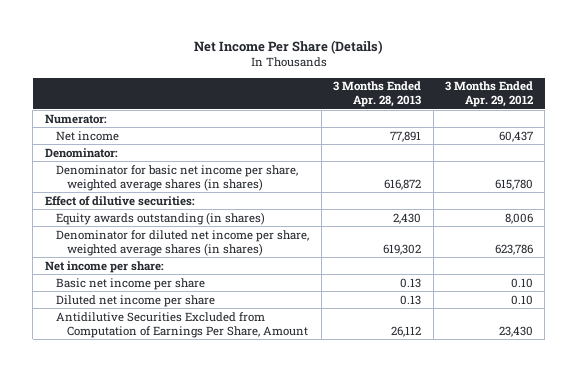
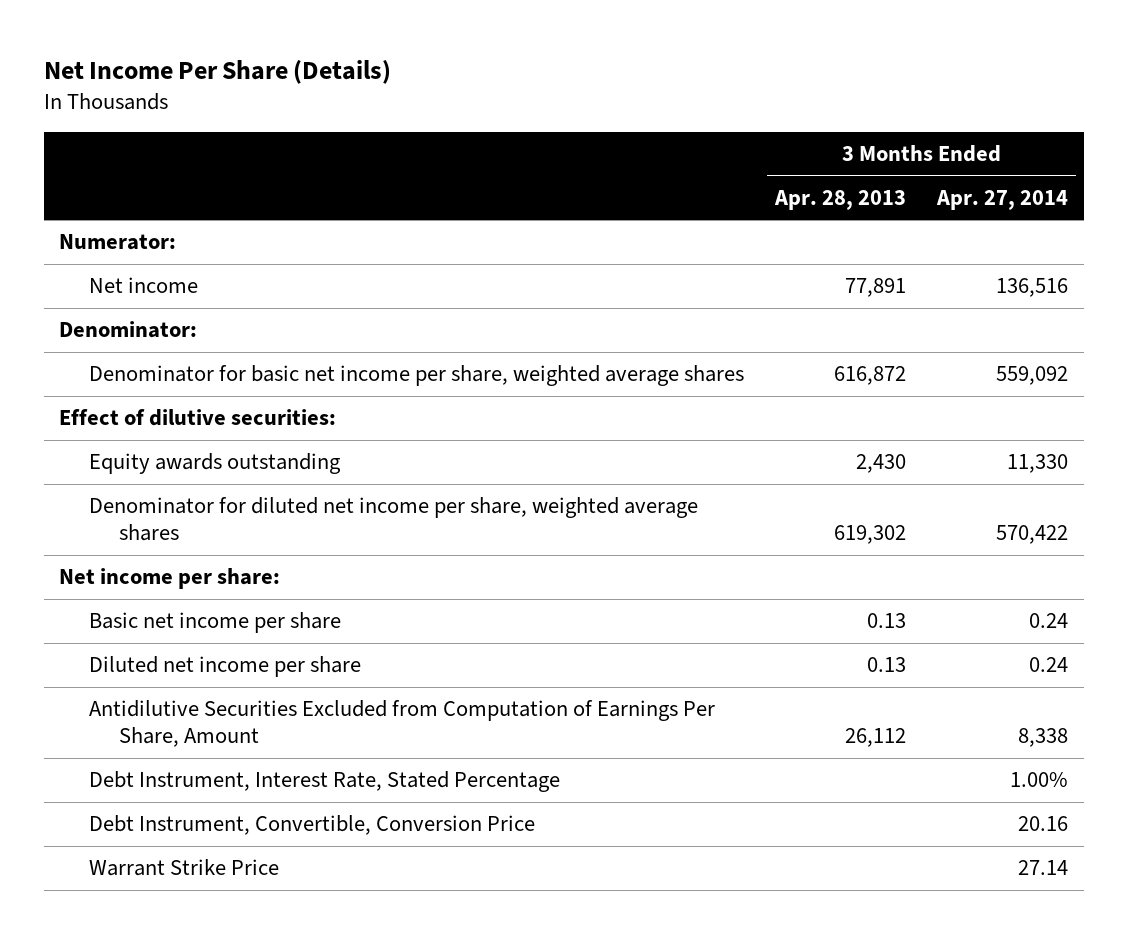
[445,81,534,108] 3 Months Ended Apr. 29, 2012 -> none
none -> [936,189,1069,210] Apr. 27, 2014
[56,164,299,191] Denominator for basic net income per share, weighted average shares (in shares) -> [89,365,745,387] Denominator for basic net income per share, weighted average shares
[56,211,266,225] Equity awards outstanding (in shares) -> [89,453,342,475] Equity awards outstanding
[56,229,310,256] Denominator for diluted net income per share, weighted average shares (in shares) -> [89,497,699,542] Denominator for diluted net income per share, weighted average shares
none -> [89,771,561,793] Debt Instrument, Interest Rate, Stated Percentage
none -> [89,815,536,836] Debt Instrument, Convertible, Conversion Price
none -> [89,859,280,877] Warrant Strike Price

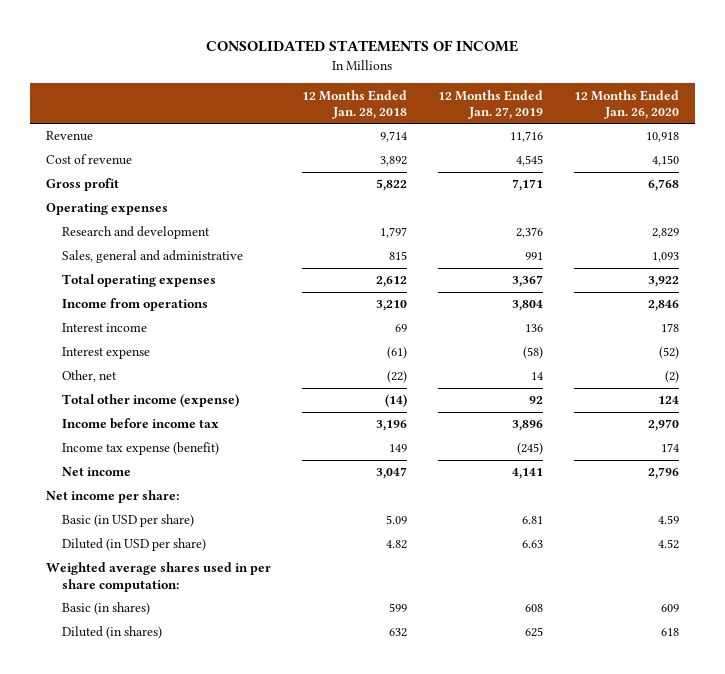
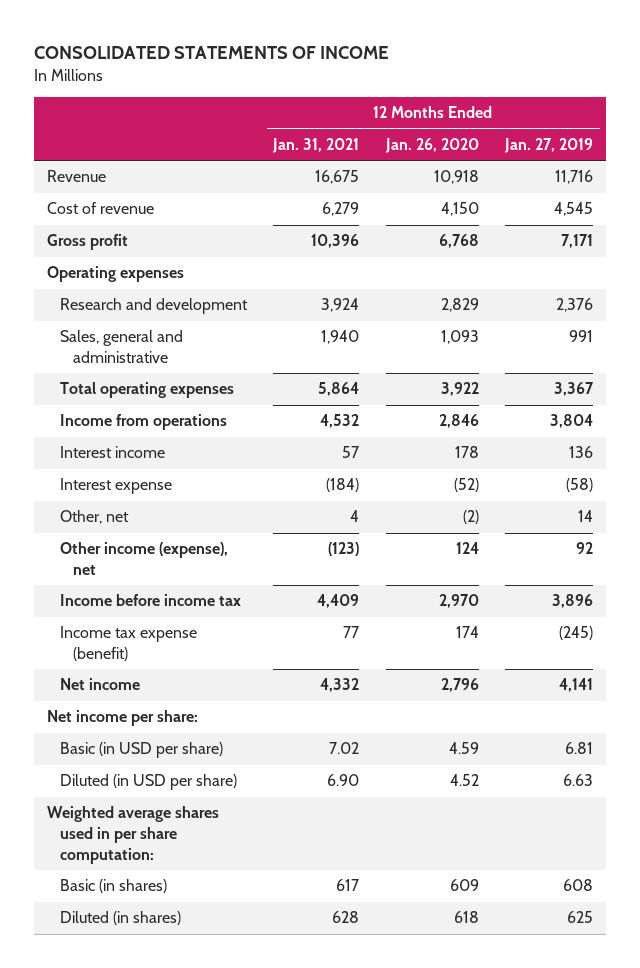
[301,89,407,119] 12 Months Ended Jan. 28, 2018 -> none
none -> [272,137,360,153] Jan. 31, 2021
[61,394,239,408] Total other income (expense) -> [59,542,228,576] Other income (expense), net

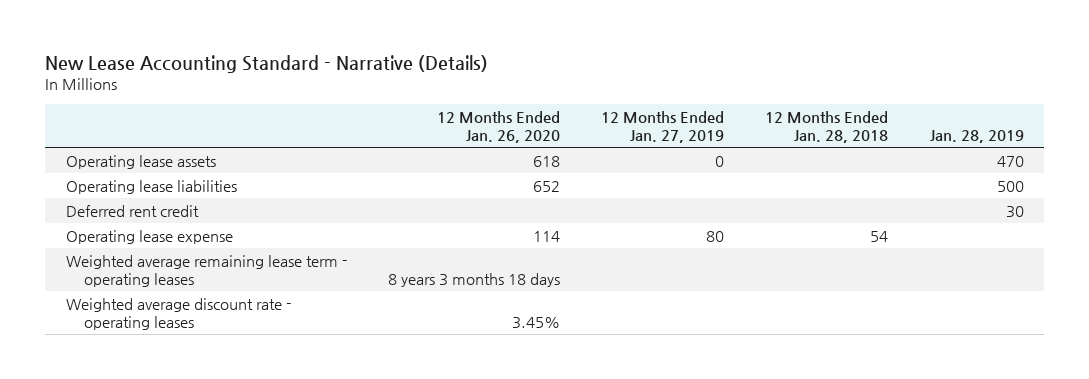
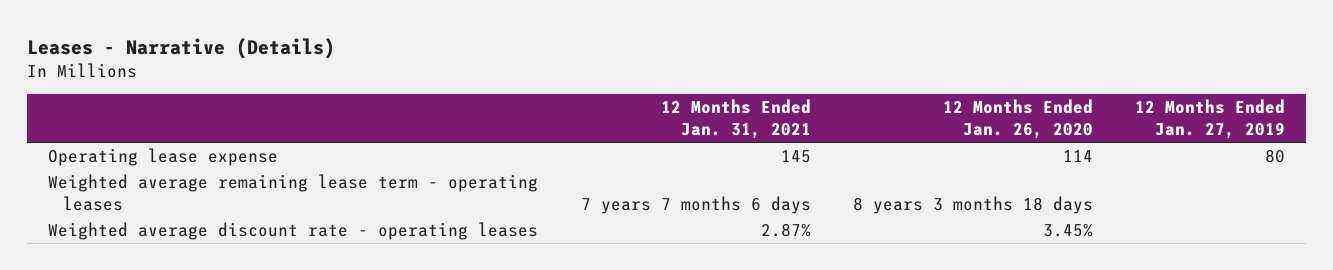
[45,54,489,73] New Lease Accounting Standard - Narrative (Details) -> [27,37,336,59] Leases - Narrative (Details)
[765,110,889,144] 12 Months Ended Jan. 28, 2018 -> none
[929,130,1024,144] Jan. 28, 2019 -> none
none -> [660,99,811,139] 12 Months Ended Jan. 31, 2021
[65,154,216,169] Operating lease assets -> none
[65,179,237,194] Operating lease liabilities -> none
[65,204,199,217] Deferred rent credit -> none

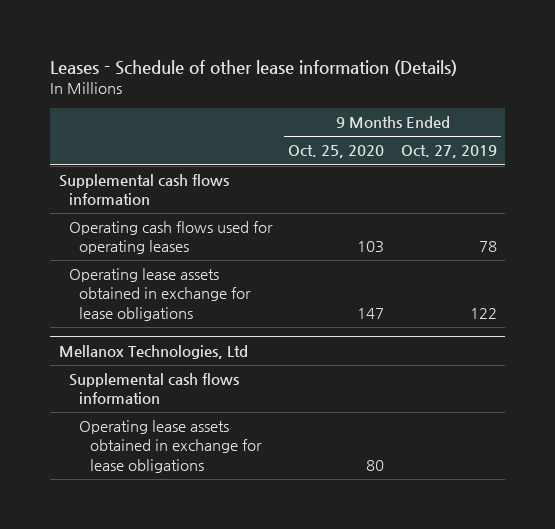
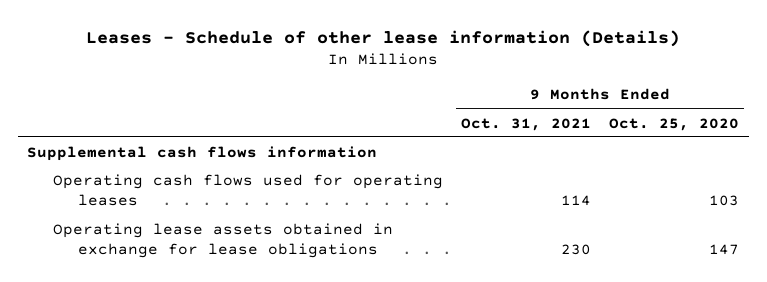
[400,145,497,159] Oct. 27, 2019 -> none
none -> [461,117,592,131] Oct. 31, 2021
[58,344,248,359] Mellanox Technologies, Ltd -> none
[69,373,240,405] Supplemental cash flows information -> none
[79,420,262,473] Operating lease assets obtained in exchange for lease obligations -> none

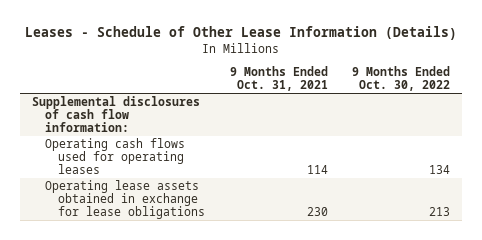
[86,29,681,47] Leases - Schedule of other lease information (Details) -> [24,26,457,41] Leases - Schedule of Other Lease Information (Details)
[609,117,740,131] Oct. 25, 2020 -> none
none -> [352,65,451,92] 9 Months Ended Oct. 30, 2022
[27,145,378,161] Supplemental cash flows information -> [31,96,200,133] Supplemental disclosures of cash flow information:

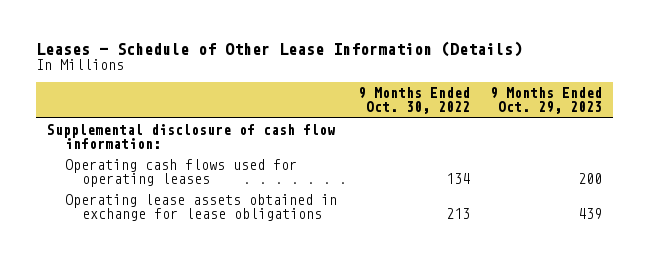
[229,65,328,92] 9 Months Ended Oct. 31, 2021 -> none
none -> [490,87,603,115] 9 Months Ended Oct. 29, 2023
[31,96,200,133] Supplemental disclosures of cash flow information: -> [46,123,335,150] Supplemental disclosure of cash flow information:

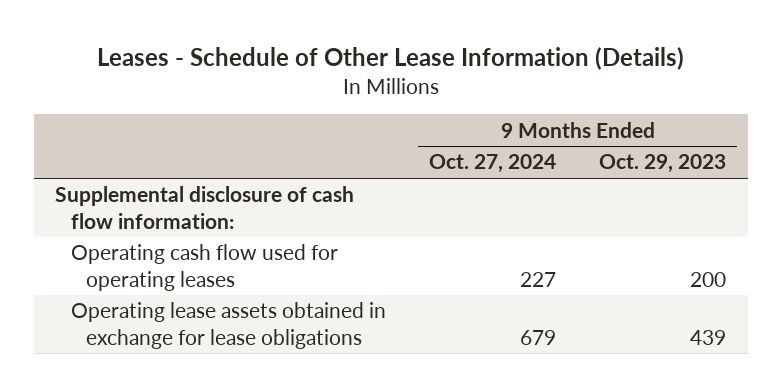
[357,87,470,115] 9 Months Ended Oct. 30, 2022 -> none
none -> [428,154,556,174] Oct. 27, 2024
[64,158,297,188] Operating cash flows used for operating leases -> [70,244,338,291] Operating cash flow used for operating leases

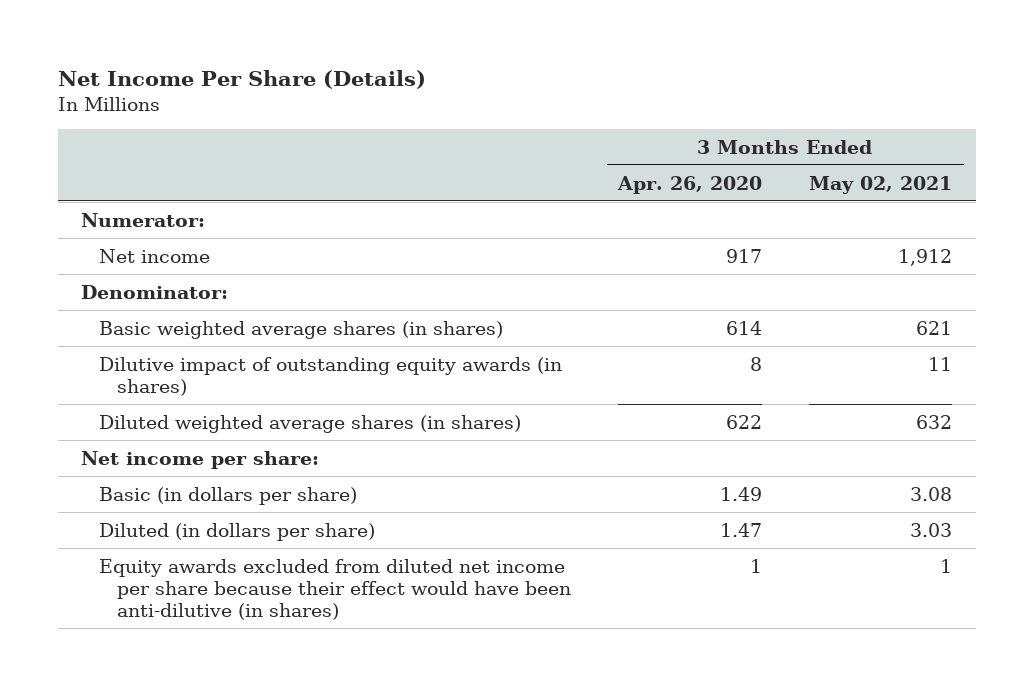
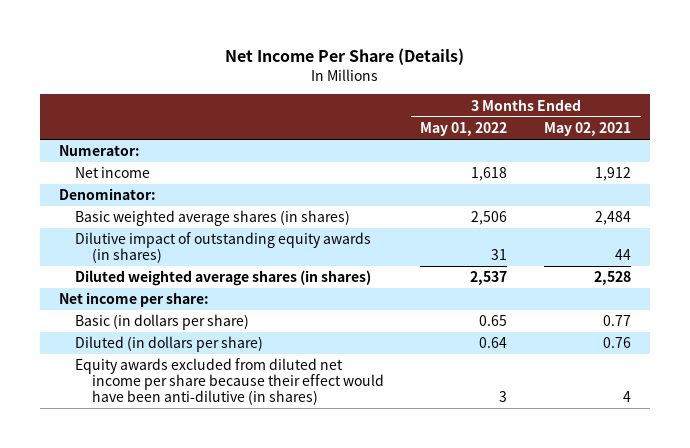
[617,175,763,194] Apr. 26, 2020 -> none
none -> [420,121,508,136] May 01, 2022
[916,320,953,335] 621 -> [595,211,632,226] 2,484
[928,356,953,371] 11 -> [615,249,632,261] 44
[916,414,953,429] 632 -> [594,271,632,286] 2,528
[910,486,953,501] 3.08 -> [603,315,632,327] 0.77
[910,522,953,537] 3.03 -> [603,337,632,349] 0.76
[940,558,953,573] 1 -> [623,391,632,403] 4

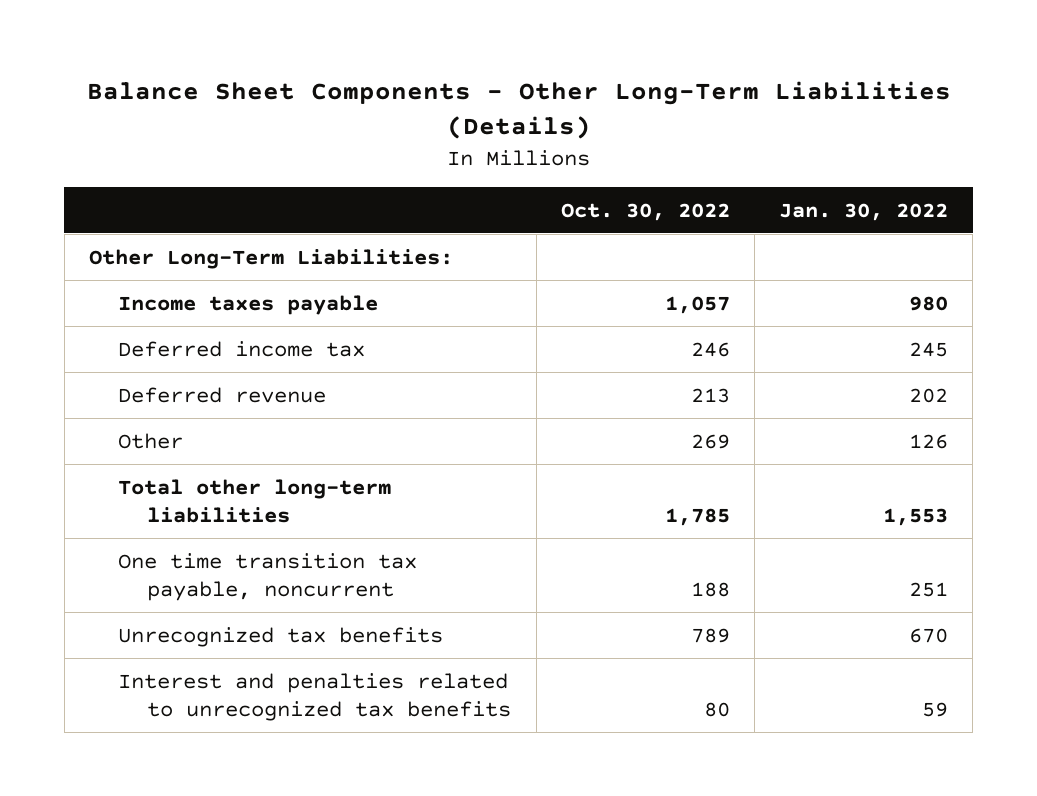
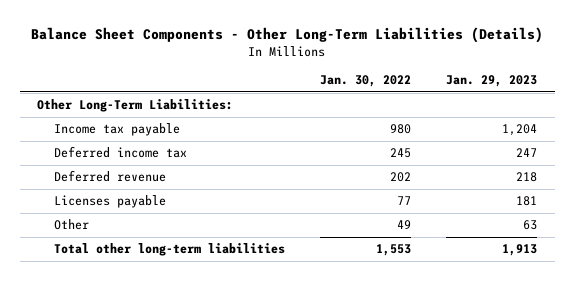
[560,202,730,221] Oct. 30, 2022 -> none
none -> [446,75,538,88] Jan. 29, 2023
[118,294,379,315] Income taxes payable -> [54,123,181,137] Income tax payable
none -> [54,195,167,209] Licenses payable
[909,433,949,449] 126 -> [397,220,412,230] 49
[118,552,418,601] One time transition tax payable, noncurrent -> none
[118,626,444,647] Unrecognized tax benefits -> none
[118,672,512,721] Interest and penalties related to unrecognized tax benefits -> none

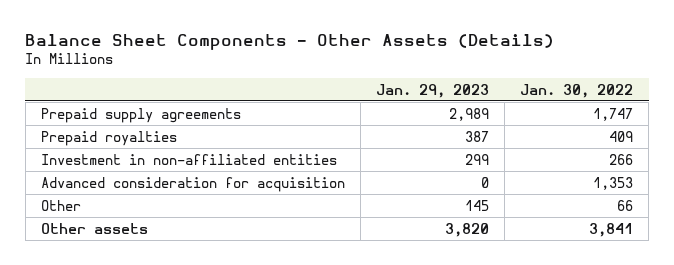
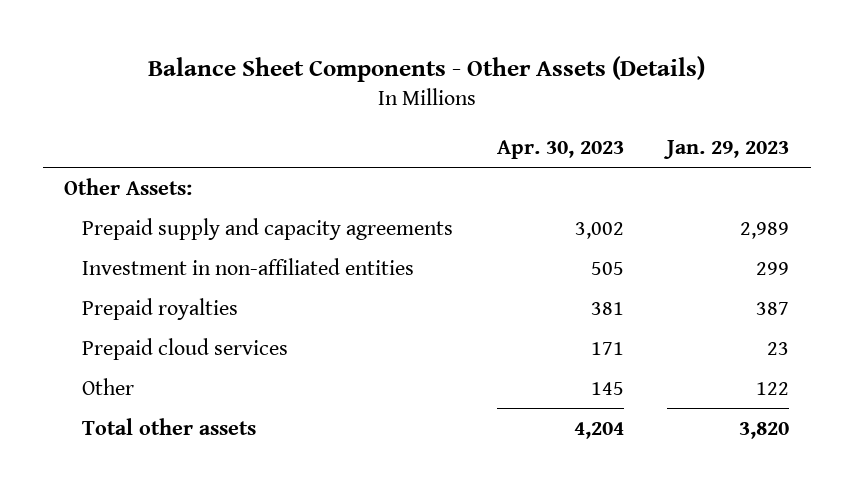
[520,83,634,98] Jan. 30, 2022 -> none
none -> [496,139,624,159] Apr. 30, 2023
none -> [64,177,193,195] Other Assets:
[40,107,241,123] Prepaid supply agreements -> [81,217,453,240] Prepaid supply and capacity agreements
[40,176,345,192] Advanced consideration for acquisition -> none
[40,130,177,146] Prepaid royalties -> [81,297,238,320] Prepaid royalties
none -> [81,337,288,360] Prepaid cloud services
[464,199,489,211] 145 -> [756,381,790,395] 122
[40,222,148,234] Other assets -> [81,417,256,435] Total other assets

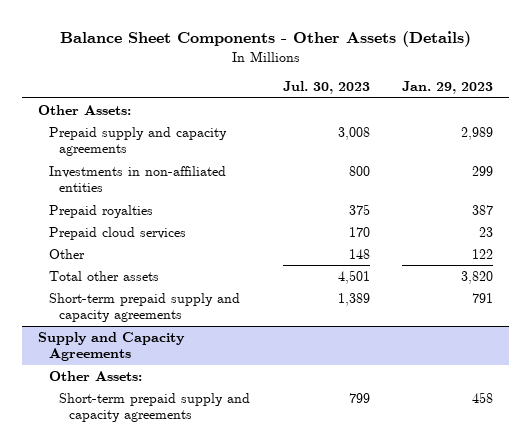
[496,139,624,159] Apr. 30, 2023 -> none
none -> [282,81,370,95] Jul. 30, 2023
[81,257,414,275] Investment in non-affiliated entities -> [48,165,226,193] Investments in non-affiliated entities
none -> [48,292,240,323] Short-term prepaid supply and capacity agreements
none -> [38,331,186,362] Supply and Capacity Agreements
none -> [48,370,142,381] Other Assets:
none -> [59,392,251,423] Short-term prepaid supply and capacity agreements

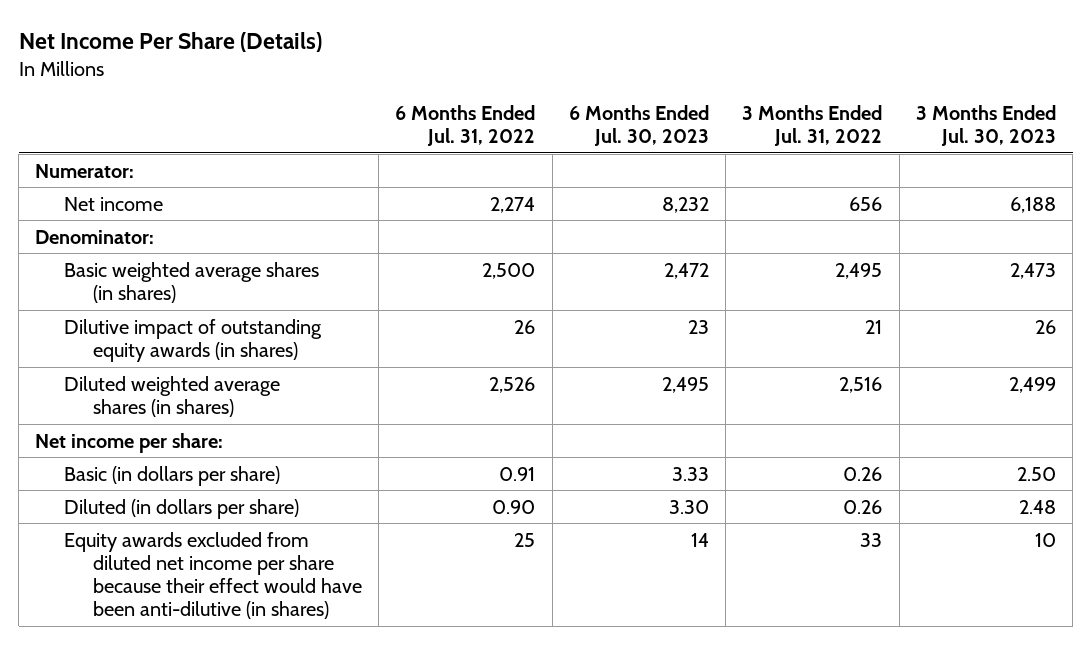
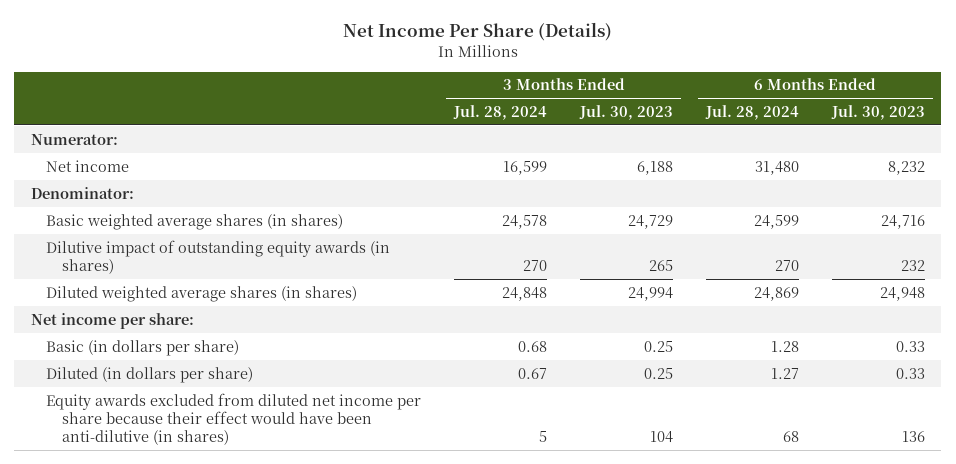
[395,104,536,146] 6 Months Ended Jul. 31, 2022 -> none
[742,104,883,146] 3 Months Ended Jul. 31, 2022 -> none
none -> [453,104,548,120] Jul. 28, 2024
none -> [704,104,799,120] Jul. 28, 2024
[663,262,709,279] 2,472 -> [880,214,925,229] 24,716
[1009,262,1056,279] 2,473 -> [628,214,674,229] 24,729
[687,319,709,334] 23 -> [900,259,925,271] 232
[1034,319,1056,334] 26 -> [649,259,674,271] 265
[661,376,709,393] 2,495 -> [879,286,925,301] 24,948
[1008,376,1056,393] 2,499 -> [628,286,674,301] 24,994
[671,466,709,481] 3.33 -> [895,340,925,352] 0.33
[1016,466,1056,481] 2.50 -> [644,340,674,352] 0.25
[668,499,709,514] 3.30 -> [895,367,925,379] 0.33
[1018,499,1056,514] 2.48 -> [644,367,674,379] 0.25
[690,532,709,547] 14 -> [901,430,925,442] 136
[1034,532,1056,547] 10 -> [650,430,674,443] 104

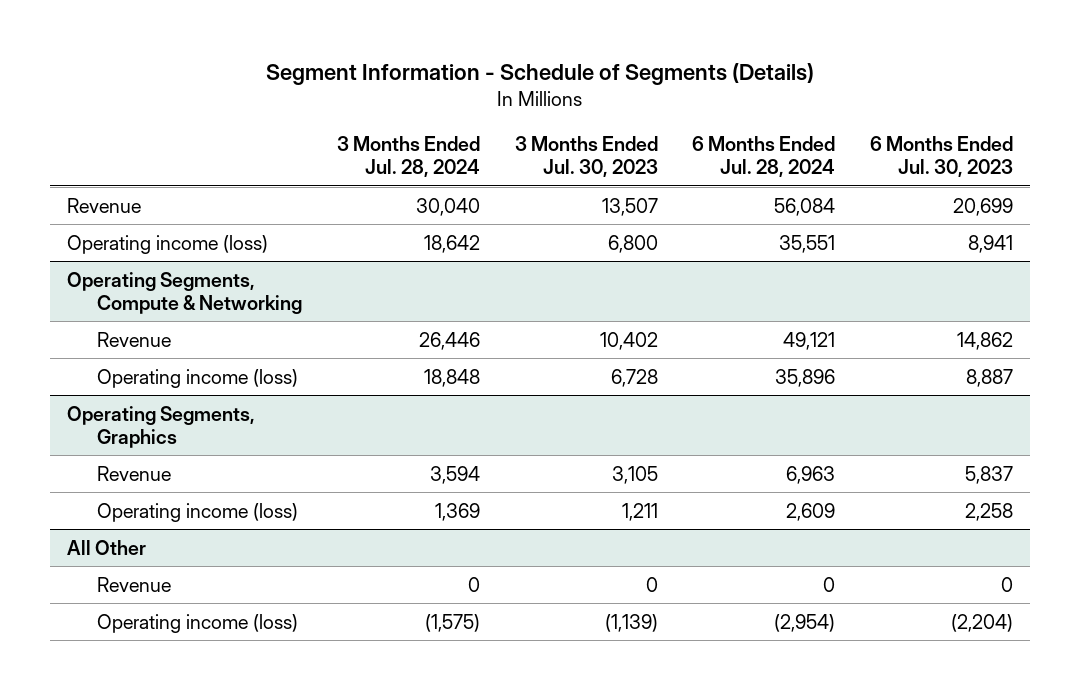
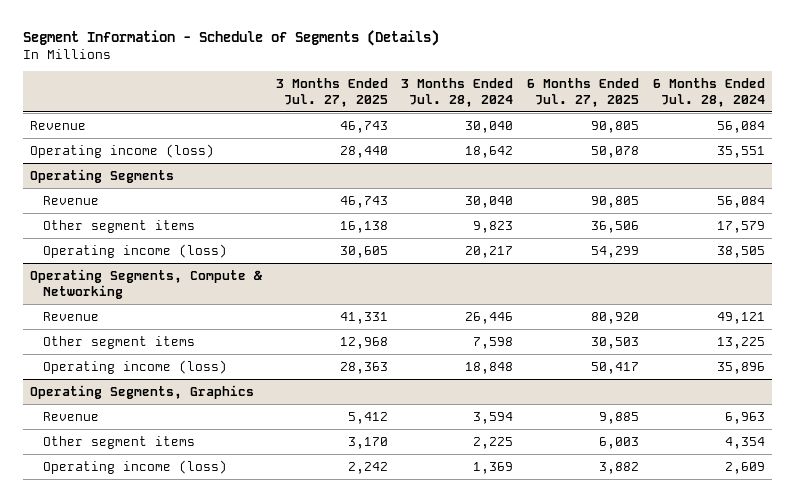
[514,136,658,178] 3 Months Ended Jul. 30, 2023 -> none
[870,136,1014,178] 6 Months Ended Jul. 30, 2023 -> none
none -> [275,77,388,107] 3 Months Ended Jul. 27, 2025
none -> [527,77,640,107] 6 Months Ended Jul. 27, 2025
none -> [29,169,174,184] Operating Segments
none -> [43,196,100,206] Revenue
none -> [43,220,196,234] Other segment items
none -> [43,244,228,259] Operating income (loss)
none -> [43,336,196,350] Other segment items
none -> [43,436,196,450] Other segment items
[67,539,147,555] All Other -> none
[97,576,172,592] Revenue -> none
[97,613,299,633] Operating income (loss) -> none

